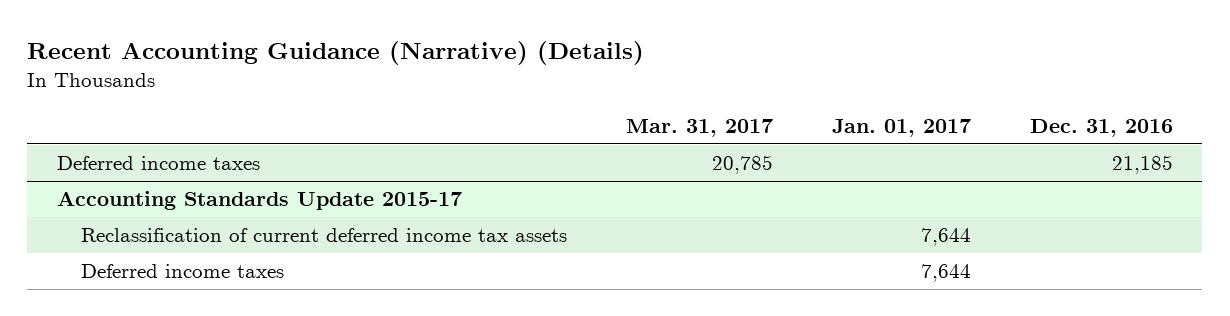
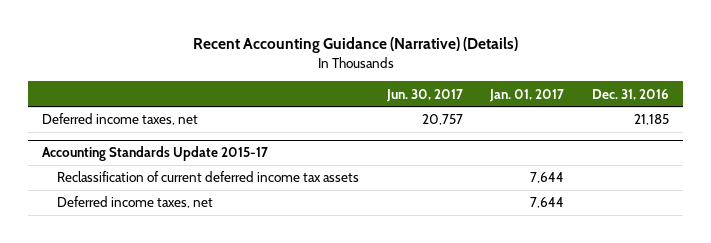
[626,118,774,137] Mar. 31, 2017 -> none
none -> [385,88,463,102] Jun. 30, 2017
[56,156,260,171] Deferred income taxes -> [42,113,199,126] Deferred income taxes, net
[81,264,285,279] Deferred income taxes -> [57,196,214,209] Deferred income taxes, net

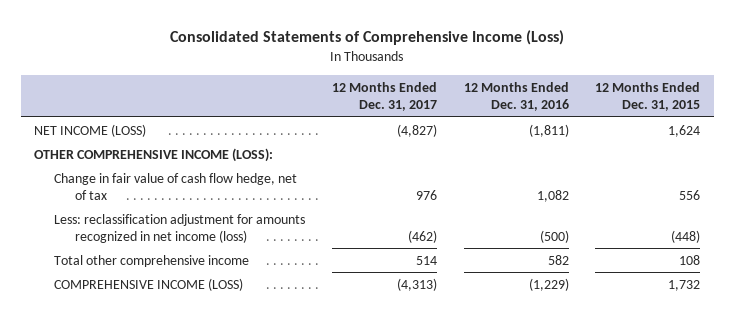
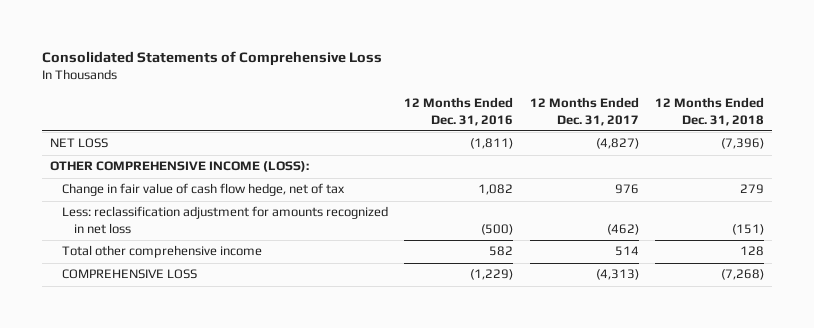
[170,30,565,46] Consolidated Statements of Comprehensive Income (Loss) -> [41,50,382,66] Consolidated Statements of Comprehensive Loss
[595,82,701,112] 12 Months Ended Dec. 31, 2015 -> none
none -> [655,97,765,126] 12 Months Ended Dec. 31, 2018
[33,123,146,137] NET INCOME (LOSS) -> [50,138,109,149] NET LOSS
[54,213,306,243] Less: reclassification adjustment for amounts recognized in net income (loss) -> [61,206,388,234] Less: reclassification adjustment for amounts recognized in net loss
[54,277,244,291] COMPREHENSIVE INCOME (LOSS) -> [61,269,197,280] COMPREHENSIVE LOSS

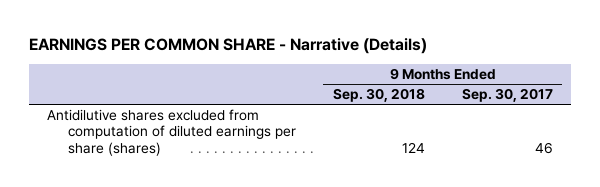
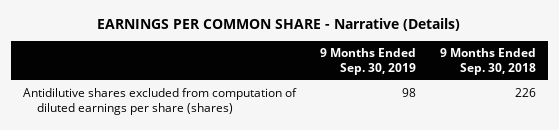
[461,88,553,103] Sep. 30, 2017 -> none
none -> [319,48,416,76] 9 Months Ended Sep. 30, 2019
[401,141,425,153] 124 -> [514,87,536,97] 226

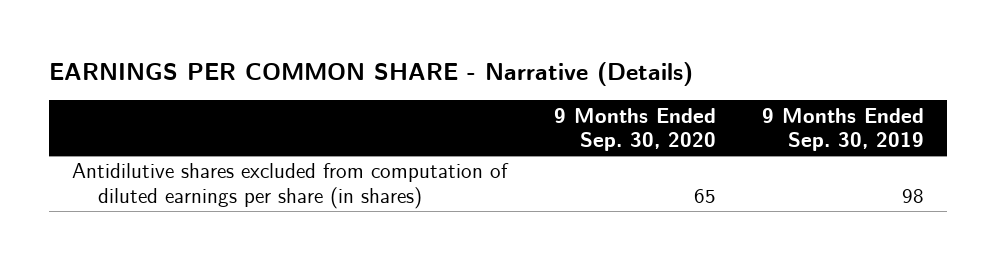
[439,48,536,76] 9 Months Ended Sep. 30, 2018 -> none
none -> [553,107,716,151] 9 Months Ended Sep. 30, 2020
[22,87,297,115] Antidilutive shares excluded from computation of diluted earnings per share (shares) -> [71,163,509,209] Antidilutive shares excluded from computation of diluted earnings per share (in shares)

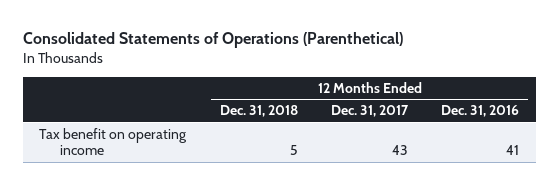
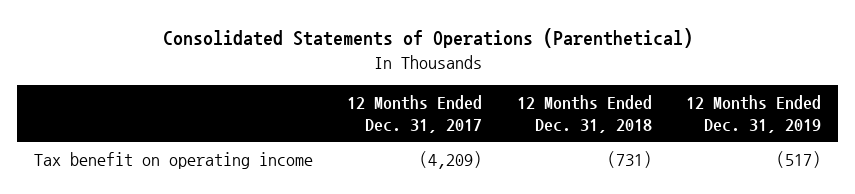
[441,105,520,118] Dec. 31, 2016 -> none
none -> [686,95,822,133] 12 Months Ended Dec. 31, 2019
[289,145,298,156] 5 -> [606,150,652,168] (731)
[392,145,409,156] 43 -> [419,150,483,169] (4,209)

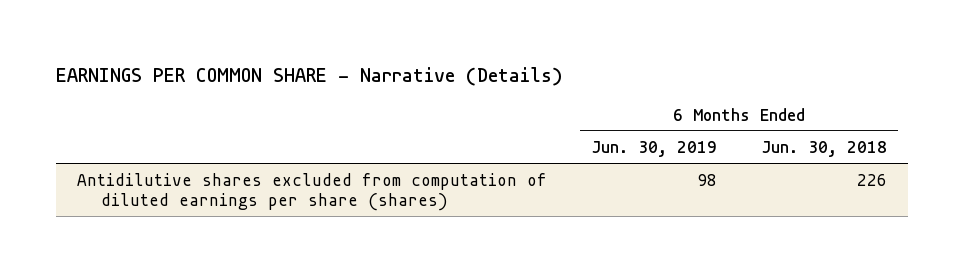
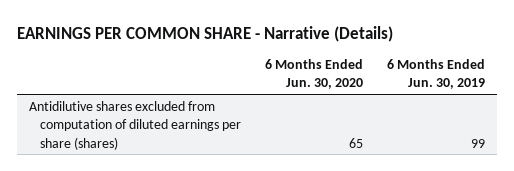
[760,140,887,157] Jun. 30, 2018 -> none
none -> [265,59,364,90] 6 Months Ended Jun. 30, 2020
[697,173,718,186] 98 -> [470,138,485,148] 99

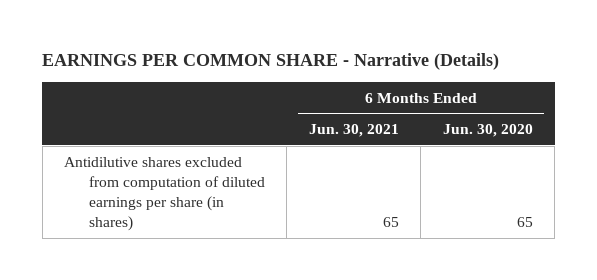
[386,59,485,90] 6 Months Ended Jun. 30, 2019 -> none
none -> [308,124,399,138] Jun. 30, 2021
[28,101,242,150] Antidilutive shares excluded from computation of diluted earnings per share (shares) -> [64,156,265,232] Antidilutive shares excluded from computation of diluted earnings per share (in shares)

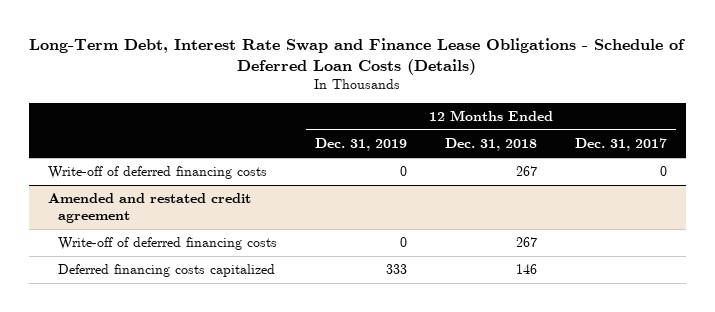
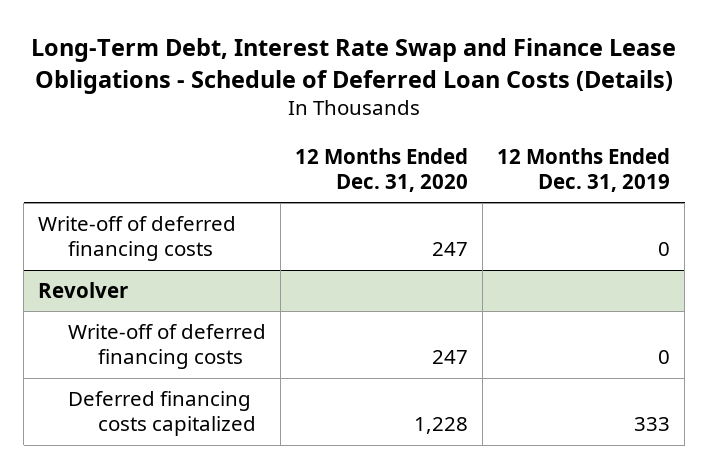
[444,138,537,152] Dec. 31, 2018 -> none
[574,138,667,152] Dec. 31, 2017 -> none
none -> [295,147,469,193] 12 Months Ended Dec. 31, 2020
[47,193,251,223] Amended and restated credit agreement -> [38,282,129,299] Revolver

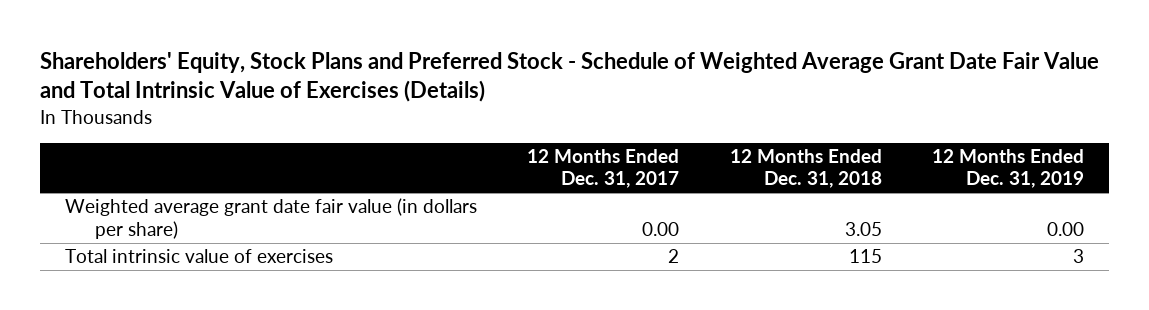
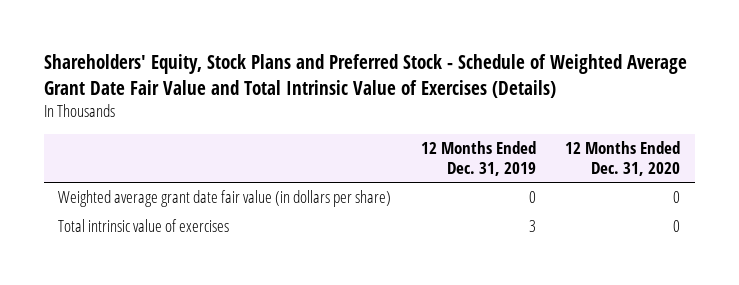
[527,148,680,189] 12 Months Ended Dec. 31, 2017 -> none
[729,148,882,189] 12 Months Ended Dec. 31, 2018 -> none
none -> [565,141,681,176] 12 Months Ended Dec. 31, 2020
[1047,221,1085,236] 0.00 -> [528,191,536,204] 0

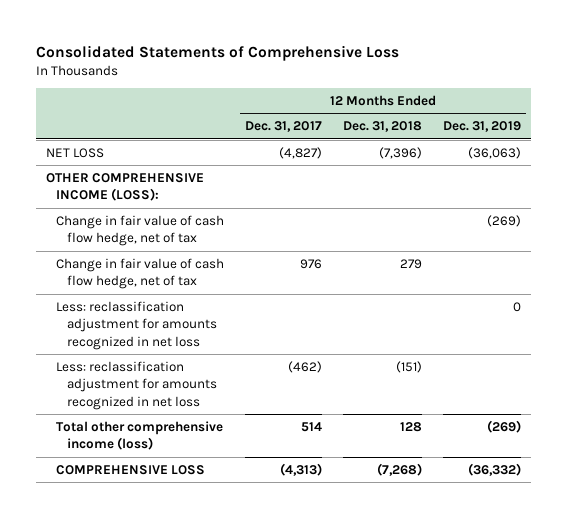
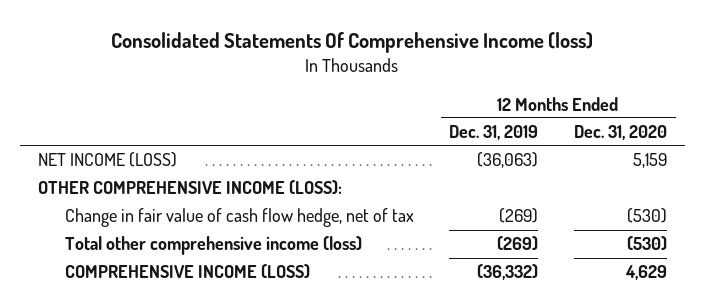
[35,44,399,61] Consolidated Statements of Comprehensive Loss -> [111,32,594,54] Consolidated Statements Of Comprehensive Income (loss)
[245,121,323,133] Dec. 31, 2017 -> none
[342,121,422,133] Dec. 31, 2018 -> none
none -> [573,125,667,141] Dec. 31, 2020
[46,147,105,158] NET LOSS -> [37,152,177,168] NET INCOME (LOSS)
[56,257,225,290] Change in fair value of cash flow hedge, net of tax -> none
[56,300,217,350] Less: reclassification adjustment for amounts recognized in net loss -> none
[56,360,217,410] Less: reclassification adjustment for amounts recognized in net loss -> none
[56,464,206,475] COMPREHENSIVE LOSS -> [64,264,310,280] COMPREHENSIVE INCOME (LOSS)

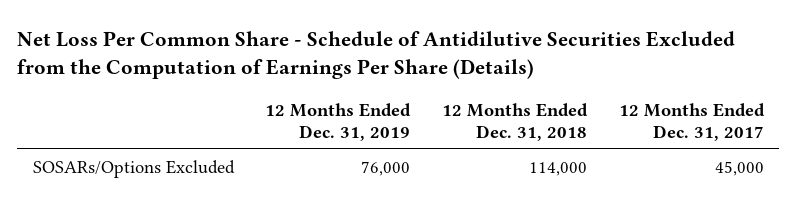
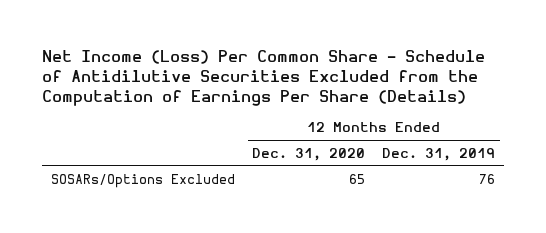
[17,30,736,80] Net Loss Per Common Share - Schedule of Antidilutive Securities Excluded from the Computation of Earnings Per Share (Details) -> [42,50,486,107] Net Income (Loss) Per Common Share - Schedule of Antidilutive Securities Excluded from the Computation of Earnings Per Share (Details)
[442,102,589,141] 12 Months Ended Dec. 31, 2018 -> none
[618,102,765,141] 12 Months Ended Dec. 31, 2017 -> none
none -> [252,147,366,161] Dec. 31, 2020
[361,161,411,177] 76,000 -> [479,173,496,184] 76

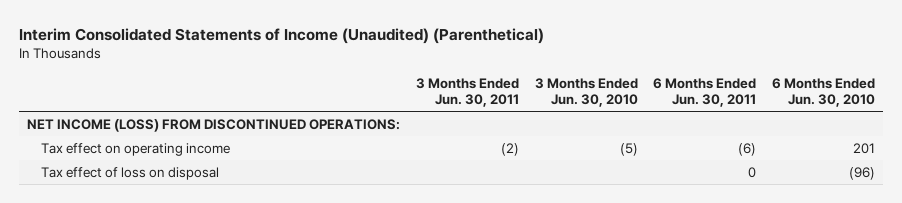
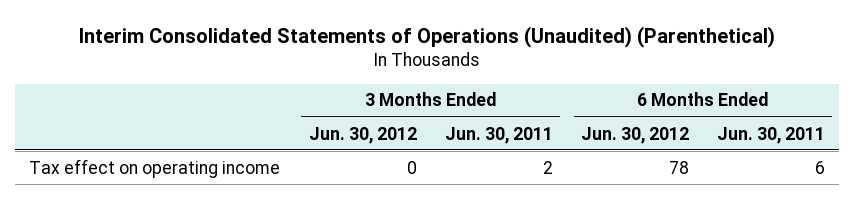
[19,28,545,45] Interim Consolidated Statements of Income (Unaudited) (Parenthetical) -> [79,25,776,48] Interim Consolidated Statements of Operations (Unaudited) (Parenthetical)
[534,78,638,108] 3 Months Ended Jun. 30, 2010 -> none
[772,78,876,108] 6 Months Ended Jun. 30, 2010 -> none
none -> [308,126,417,144] Jun. 30, 2012
none -> [580,126,689,144] Jun. 30, 2012
[27,118,401,132] NET INCOME (LOSS) FROM DISCONTINUED OPERATIONS: -> none
[40,166,219,180] Tax effect of loss on disposal -> none
[500,142,519,156] (2) -> [542,160,553,174] 2
[738,142,757,156] (6) -> [814,160,825,174] 6

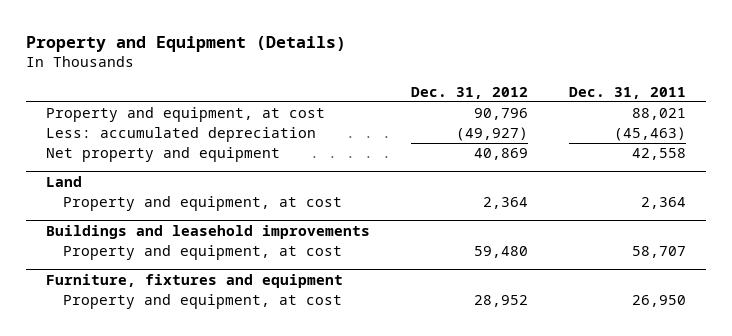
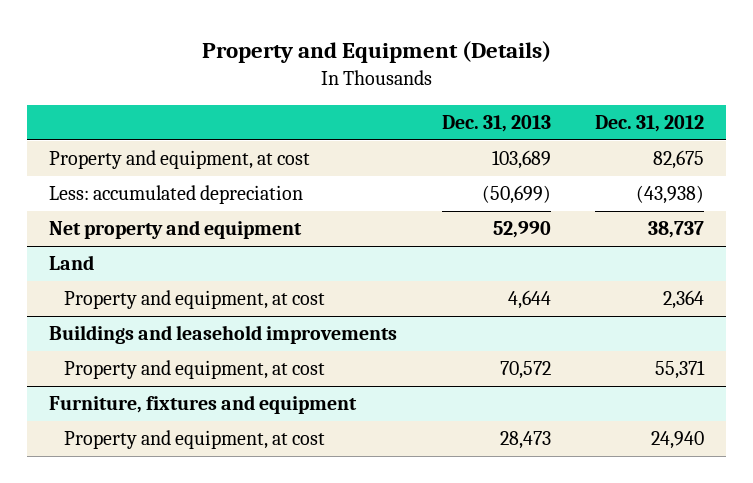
[568,86,686,99] Dec. 31, 2011 -> none
none -> [441,115,551,133] Dec. 31, 2013
[474,108,529,121] 90,796 -> [652,150,704,170] 82,675
[456,127,529,142] (49,927) -> [635,185,704,205] (43,938)
[474,148,529,161] 40,869 -> [647,221,704,239] 38,737
[474,246,529,259] 59,480 -> [654,360,705,380] 55,371
[474,295,529,308] 28,952 -> [650,431,704,450] 24,940

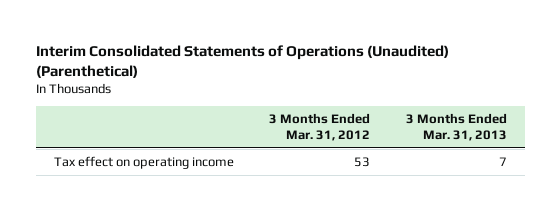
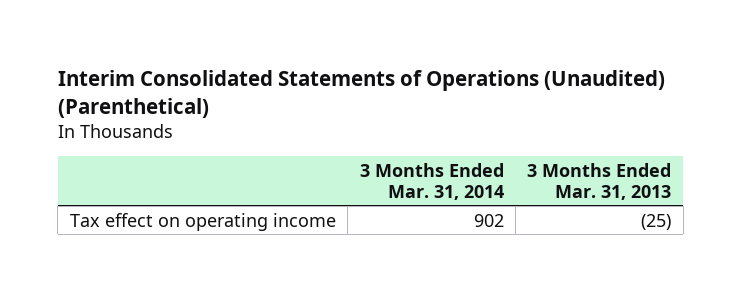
[269,113,371,142] 3 Months Ended Mar. 31, 2012 -> none
none -> [359,162,504,200] 3 Months Ended Mar. 31, 2014
[498,156,507,166] 7 -> [641,213,672,230] (25)

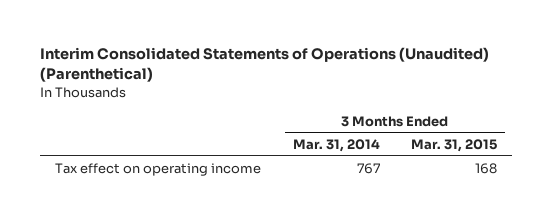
[527,162,672,200] 3 Months Ended Mar. 31, 2013 -> none
none -> [410,138,497,152] Mar. 31, 2015
[473,213,504,227] 902 -> [356,163,380,175] 767

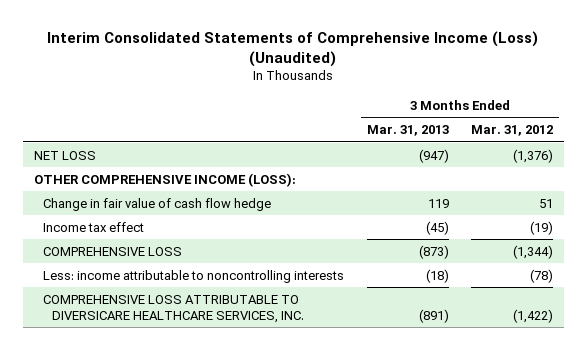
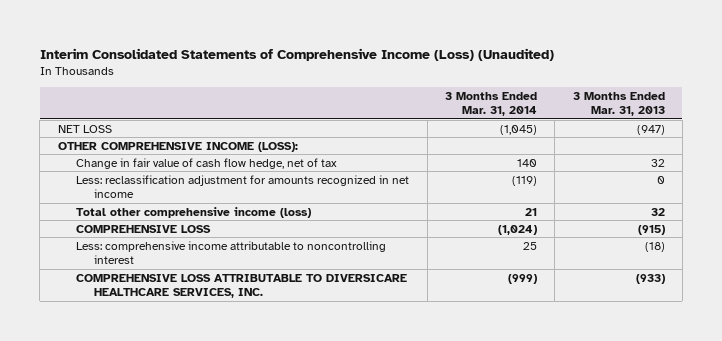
[470,125,553,137] Mar. 31, 2012 -> none
none -> [444,91,537,117] 3 Months Ended Mar. 31, 2014
[43,221,145,232] Income tax effect -> none
[43,197,272,211] Change in fair value of cash flow hedge -> [76,157,338,169] Change in fair value of cash flow hedge, net of tax
[427,198,449,208] 119 -> [650,158,665,167] 32
none -> [76,174,410,198] Less: reclassification adjustment for amounts recognized in net income
none -> [76,206,312,218] Total other comprehensive income (loss)
[418,244,449,259] (873) -> [637,224,665,235] (915)
[43,269,345,283] Less: income attributable to noncontrolling interests -> [76,240,387,264] Less: comprehensive income attributable to noncontrolling interest
[418,308,449,323] (891) -> [635,273,665,284] (933)

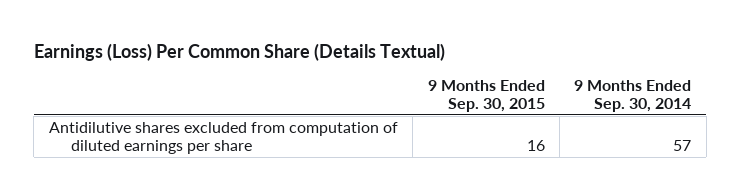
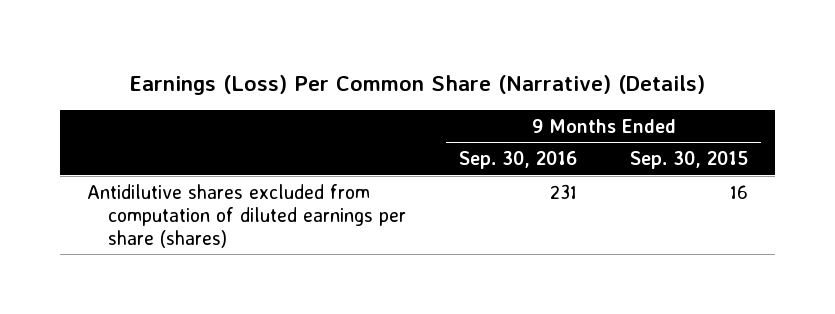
[33,43,445,62] Earnings (Loss) Per Common Share (Details Textual) -> [129,74,706,95] Earnings (Loss) Per Common Share (Narrative) (Details)
[574,79,692,112] 9 Months Ended Sep. 30, 2014 -> none
none -> [459,151,578,170] Sep. 30, 2016
[48,122,398,155] Antidilutive shares excluded from computation of diluted earnings per share -> [86,183,407,248] Antidilutive shares excluded from computation of diluted earnings per share (shares)

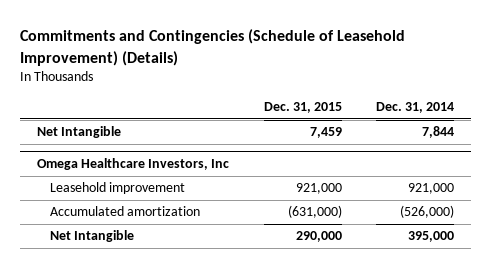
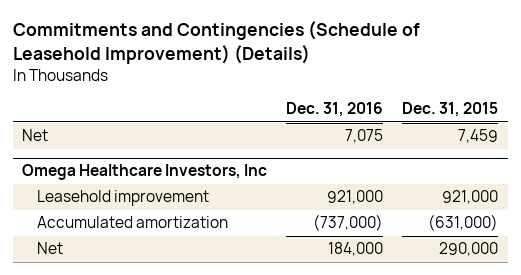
[375,102,454,114] Dec. 31, 2014 -> none
none -> [286,102,384,118] Dec. 31, 2016
[37,126,122,139] Net Intangible -> [22,129,49,142] Net
[49,230,134,243] Net Intangible -> [36,242,63,255] Net

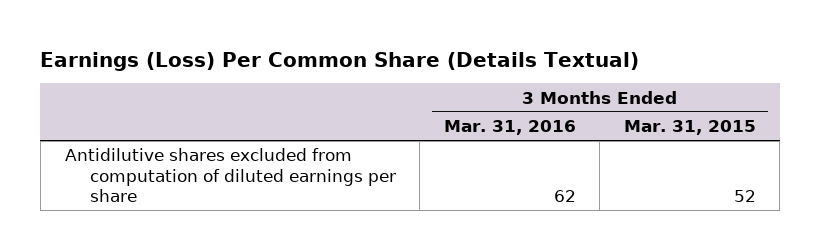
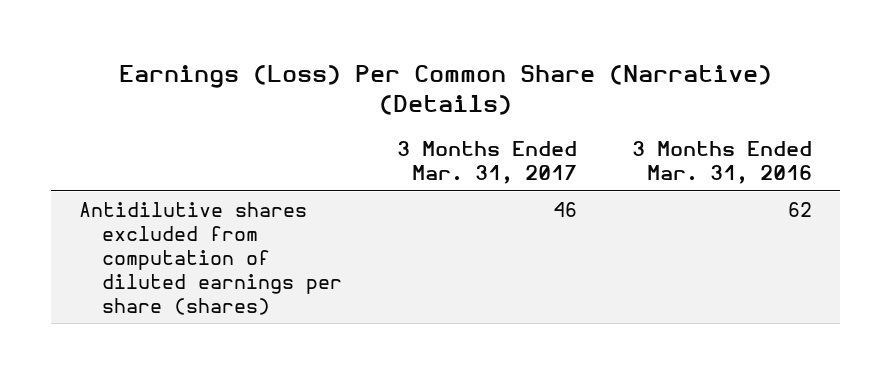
[40,51,640,71] Earnings (Loss) Per Common Share (Details Textual) -> [118,64,772,115] Earnings (Loss) Per Common Share (Narrative) (Details)
[623,120,756,136] Mar. 31, 2015 -> none
none -> [396,141,577,185] 3 Months Ended Mar. 31, 2017
[64,148,396,203] Antidilutive shares excluded from computation of diluted earnings per share -> [78,202,342,316] Antidilutive shares excluded from computation of diluted earnings per share (shares)

